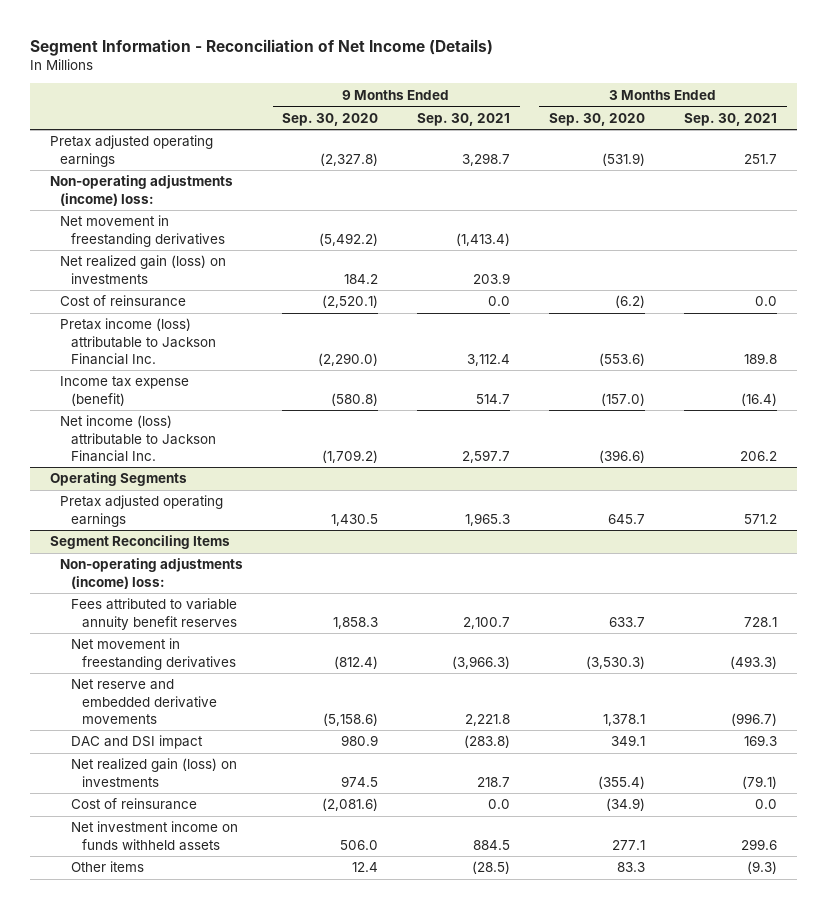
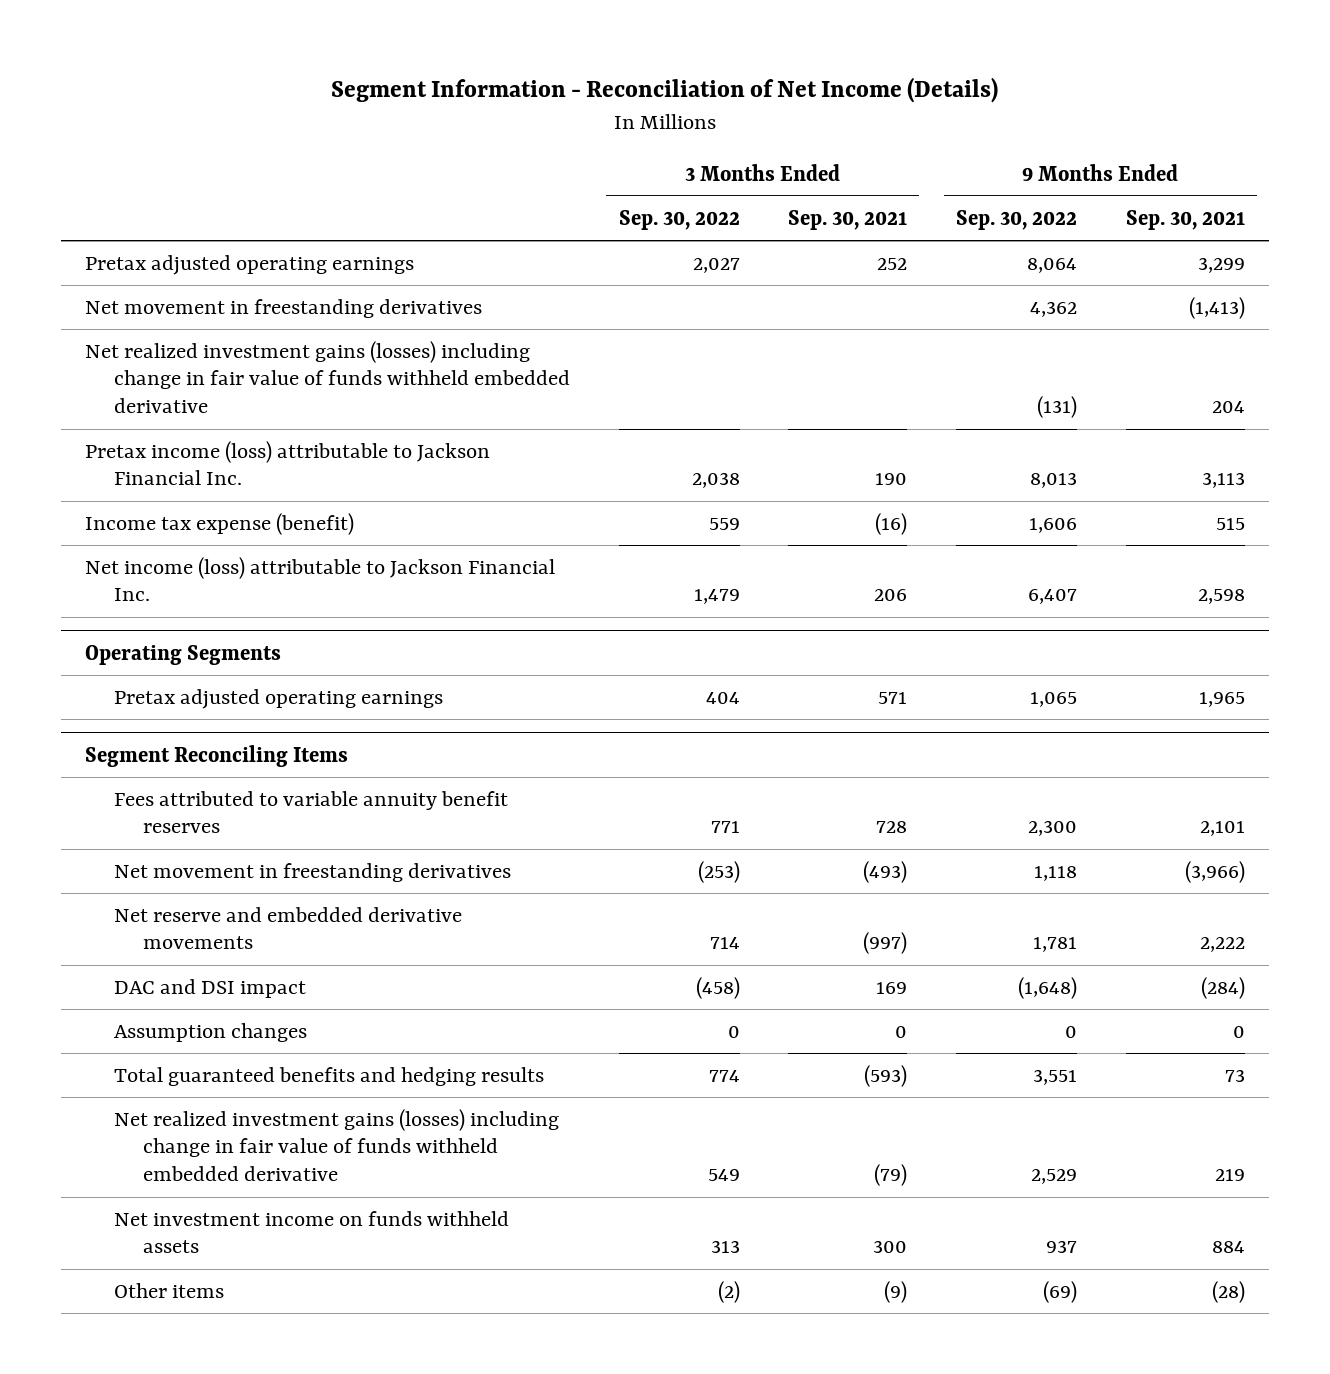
[282,112,379,126] Sep. 30, 2020 -> none
[549,112,646,126] Sep. 30, 2020 -> none
none -> [618,209,740,230] Sep. 30, 2022
none -> [955,209,1077,230] Sep. 30, 2022
[49,175,233,206] Non-operating adjustments (income) loss: -> none
[60,295,187,308] Cost of reinsurance -> none
[462,152,511,166] 3,298.7 -> [1197,256,1245,273] 3,299
[744,153,778,164] 251.7 -> [877,257,908,270] 252
[456,232,511,246] (1,413.4) -> [1188,296,1245,319] (1,413)
[60,255,227,284] Net realized gain (loss) on investments -> [85,340,570,414] Net realized investment gains (losses) including change in fair value of funds withheld embedded derivative
[473,272,511,284] 203.9 -> [1211,401,1245,414] 204
[467,353,511,366] 3,112.4 -> [1201,472,1245,489] 3,113
[744,352,778,364] 189.8 -> [875,473,908,486] 190
[476,393,511,404] 514.7 -> [1215,517,1245,530] 515
[741,392,778,406] (16.4) -> [875,512,908,535] (16)
[462,449,511,463] 2,597.7 -> [1197,589,1245,605] 2,598
[740,450,778,461] 206.2 -> [874,589,908,602] 206
[465,512,511,526] 1,965.3 -> [1198,691,1245,707] 1,965
[744,513,778,524] 571.2 -> [878,691,908,704] 571
[60,558,244,589] Non-operating adjustments (income) loss: -> none
[71,798,198,811] Cost of reinsurance -> none
[463,616,511,629] 2,100.7 -> [1199,821,1245,837] 2,101
[744,616,778,627] 728.1 -> [876,821,908,834] 728
[452,655,511,669] (3,966.3) -> [1184,860,1245,883] (3,966)
[730,655,778,669] (493.3) -> [863,860,908,883] (493)
[465,713,511,726] 2,221.8 -> [1199,937,1245,953] 2,222
[731,712,778,726] (996.7) -> [863,932,908,955] (997)
[464,735,511,749] (283.8) -> [1200,976,1245,999] (284)
[744,735,778,747] 169.3 -> [876,981,908,994] 169
none -> [113,1022,307,1042] Assumption changes
none -> [113,1066,544,1086] Total guaranteed benefits and hedging results
[71,758,238,787] Net realized gain (loss) on investments -> [113,1108,559,1182] Net realized investment gains (losses) including change in fair value of funds withheld embedded derivative
[477,776,511,787] 218.7 -> [1214,1169,1245,1182] 219
[742,775,778,789] (79.1) -> [874,1164,908,1187] (79)
[473,839,511,850] 884.5 -> [1211,1241,1245,1254] 884
[741,838,778,850] 299.6 -> [873,1240,908,1254] 300
[472,861,511,875] (28.5) -> [1211,1280,1245,1303] (28)
[747,861,778,875] (9.3) -> [884,1280,908,1303] (9)

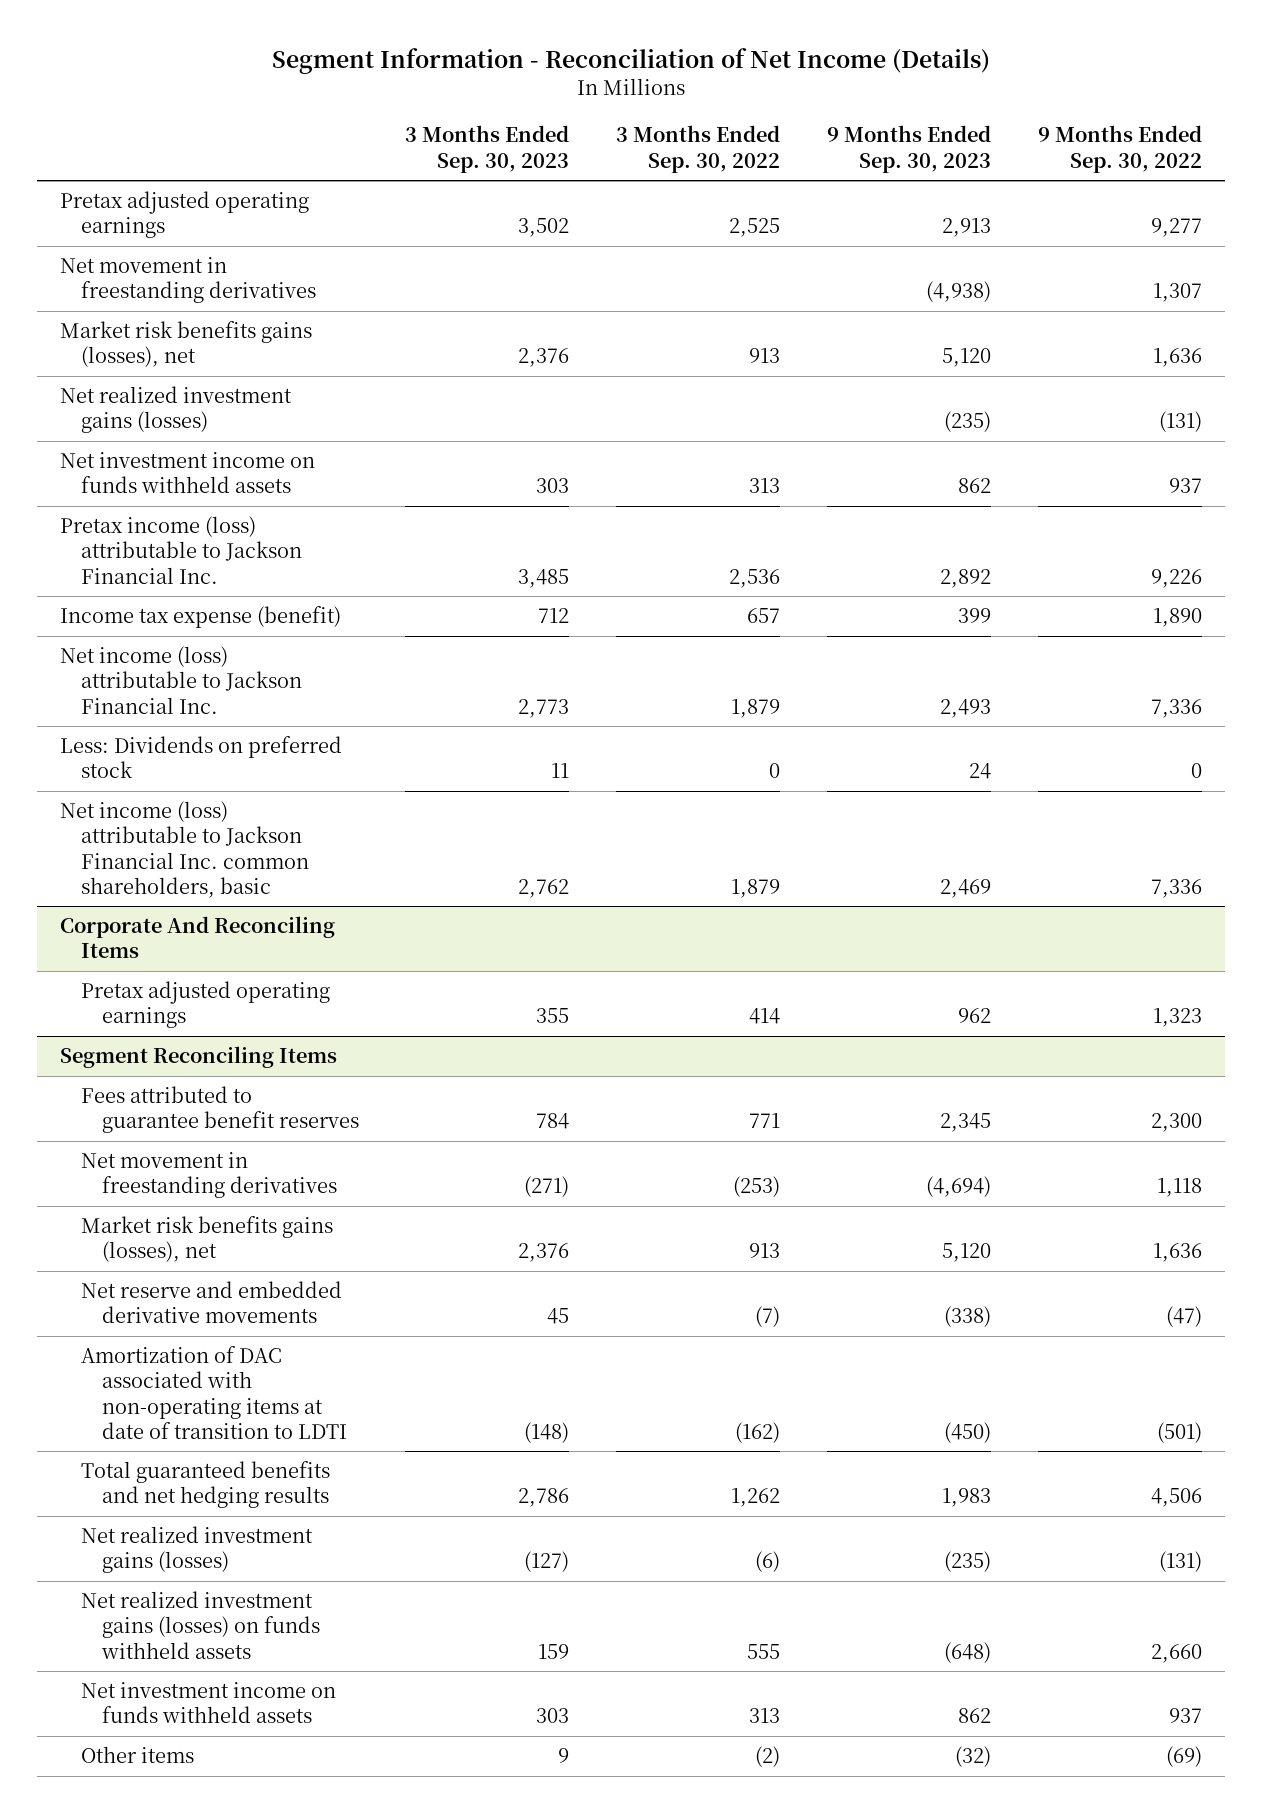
[788,209,908,230] Sep. 30, 2021 -> none
[1125,209,1245,230] Sep. 30, 2021 -> none
none -> [405,125,570,173] 3 Months Ended Sep. 30, 2023
none -> [826,125,991,173] 9 Months Ended Sep. 30, 2023
[85,644,282,665] Operating Segments -> none
[692,257,740,273] 2,027 -> [729,218,781,238] 2,525
[1026,257,1077,273] 8,064 -> [1150,218,1202,238] 9,277
[1029,300,1077,317] 4,362 -> [1152,283,1202,303] 1,307
none -> [60,321,313,368] Market risk benefits gains (losses), net
[85,340,570,414] Net realized investment gains (losses) including change in fair value of funds withheld embedded derivative -> [60,386,293,434] Net realized investment gains (losses)
none -> [60,452,316,494] Net investment income on funds withheld assets
[691,472,740,489] 2,038 -> [729,568,781,588] 2,536
[1029,472,1077,489] 8,013 -> [1150,568,1202,588] 9,226
[708,517,740,530] 559 -> [747,608,781,624] 657
[1028,517,1077,533] 1,606 -> [1152,608,1202,628] 1,890
[693,589,740,605] 1,479 -> [731,698,781,718] 1,879
[1027,589,1077,605] 6,407 -> [1150,698,1202,718] 7,336
none -> [60,736,343,779] Less: Dividends on preferred stock
none -> [60,801,309,898] Net income (loss) attributable to Jackson Financial Inc. common shareholders, basic
none -> [60,916,336,959] Corporate And Reconciling Items
[705,691,740,704] 404 -> [749,1008,781,1025] 414
[1029,691,1077,707] 1,065 -> [1152,1008,1202,1028] 1,323
[113,790,508,834] Fees attributed to variable annuity benefit reserves -> [80,1086,359,1134] Fees attributed to guarantee benefit reserves
[113,978,306,998] DAC and DSI impact -> none
[113,1022,307,1042] Assumption changes -> none
none -> [80,1216,333,1263] Market risk benefits gains (losses), net
[709,937,740,950] 714 -> [755,1306,781,1328] (7)
[1032,937,1077,953] 1,781 -> [1165,1306,1202,1328] (47)
none -> [80,1346,347,1439] Amortization of DAC associated with non-operating items at date of transition to LDTI
[113,1066,544,1086] Total guaranteed benefits and hedging results -> [80,1461,330,1509] Total guaranteed benefits and net hedging results
[708,1069,740,1082] 774 -> [731,1488,781,1508] 1,262
[1032,1068,1077,1085] 3,551 -> [1150,1488,1202,1508] 4,506
[113,1108,559,1182] Net realized investment gains (losses) including change in fair value of funds withheld embedded derivative -> [80,1526,313,1574] Net realized investment gains (losses)
[707,1169,740,1182] 549 -> [755,1551,781,1573] (6)
[1030,1169,1077,1185] 2,529 -> [1158,1551,1202,1573] (131)
none -> [80,1591,320,1659] Net realized investment gains (losses) on funds withheld assets

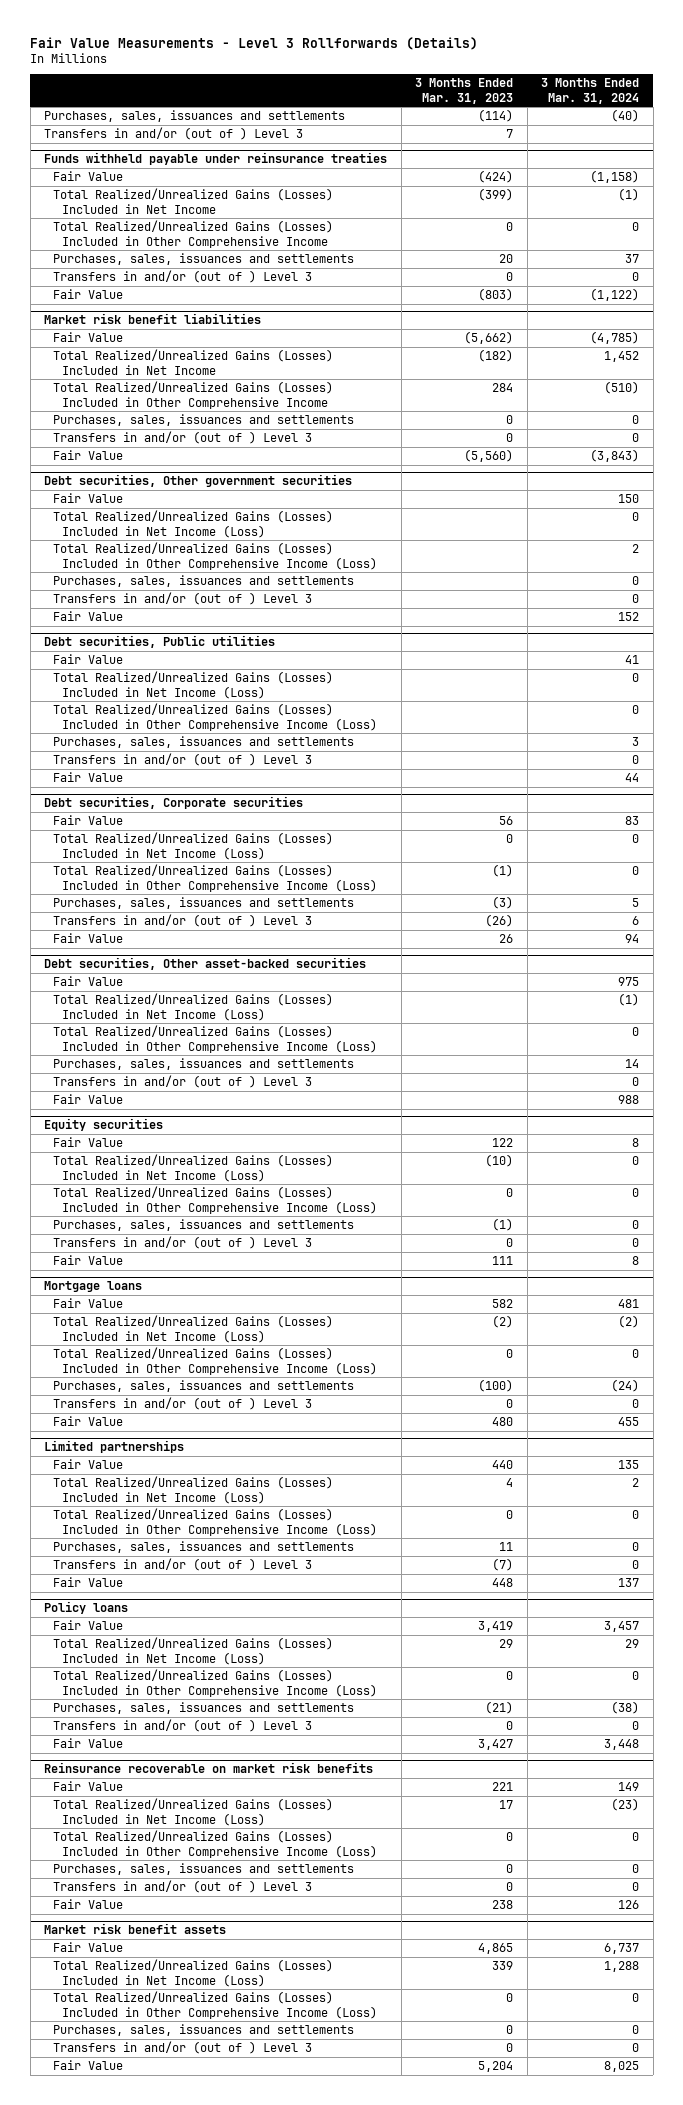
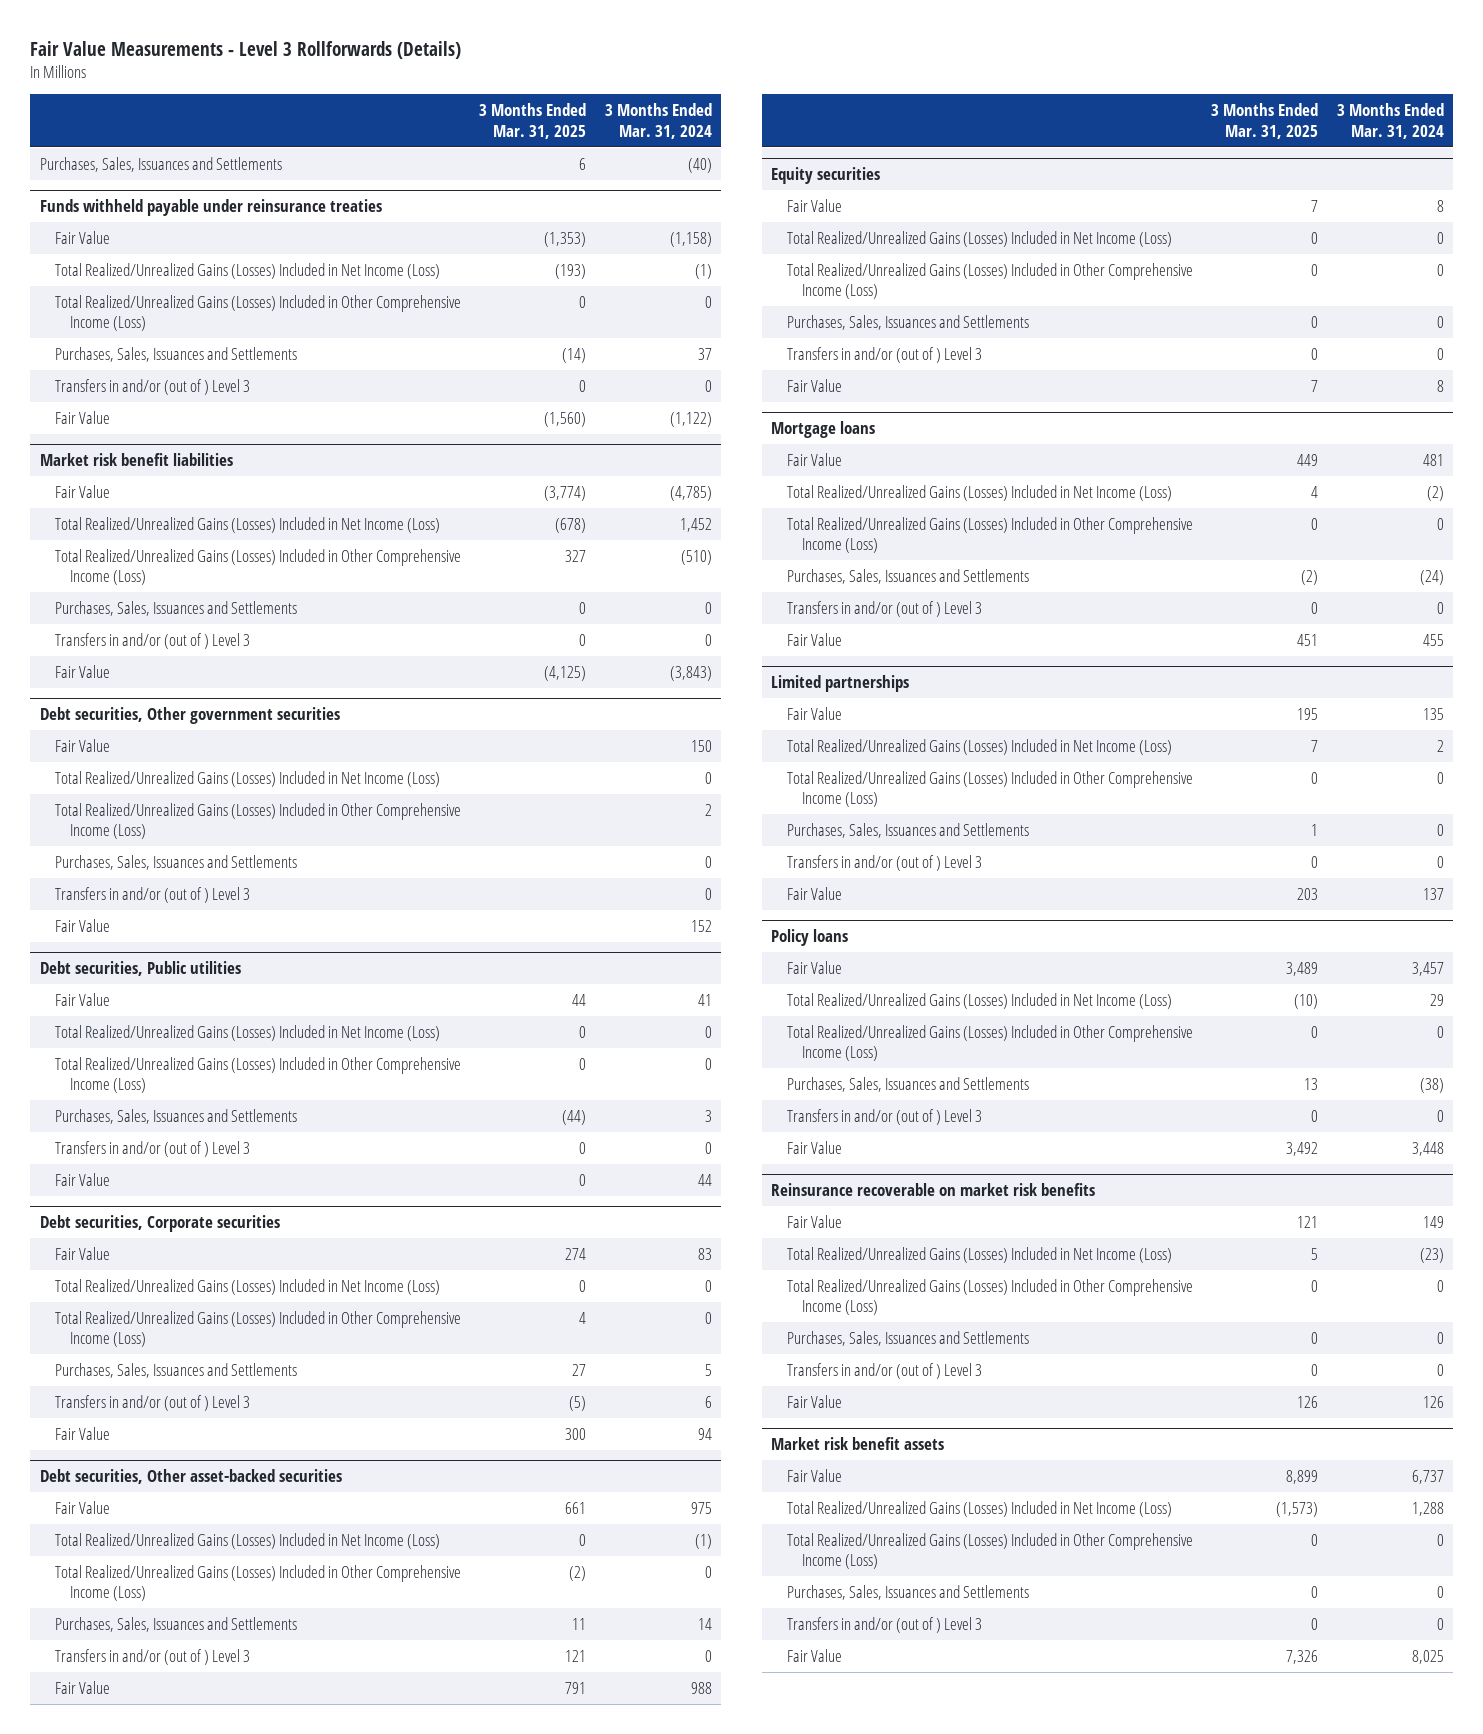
[415,78,514,104] 3 Months Ended Mar. 31, 2023 -> none
none -> [479,103,587,139] 3 Months Ended Mar. 31, 2025
[44,127,304,141] Transfers in and/or (out of ) Level 3 -> none
[44,110,346,123] Purchases, sales, issuances and settlements -> [39,156,282,172] Purchases, Sales, Issuances and Settlements
[52,188,333,214] Total Realized/Unrealized Gains (Losses) Included in Net Income -> [54,262,440,279] Total Realized/Unrealized Gains (Losses) Included in Net Income (Loss)
[52,220,333,248] Total Realized/Unrealized Gains (Losses) Included in Other Comprehensive Income -> [54,294,461,332] Total Realized/Unrealized Gains (Losses) Included in Other Comprehensive Income (Loss)
[52,253,354,266] Purchases, sales, issuances and settlements -> [54,346,297,362] Purchases, Sales, Issuances and Settlements
[52,349,333,375] Total Realized/Unrealized Gains (Losses) Included in Net Income -> [54,516,440,533] Total Realized/Unrealized Gains (Losses) Included in Net Income (Loss)
[52,381,333,409] Total Realized/Unrealized Gains (Losses) Included in Other Comprehensive Income -> [54,548,461,586] Total Realized/Unrealized Gains (Losses) Included in Other Comprehensive Income (Loss)
[52,414,354,427] Purchases, sales, issuances and settlements -> [54,600,297,616] Purchases, Sales, Issuances and Settlements
[52,575,354,588] Purchases, sales, issuances and settlements -> [54,854,297,870] Purchases, Sales, Issuances and Settlements
[52,736,354,749] Purchases, sales, issuances and settlements -> [54,1108,297,1124] Purchases, Sales, Issuances and Settlements
[52,897,354,910] Purchases, sales, issuances and settlements -> [54,1362,297,1378] Purchases, Sales, Issuances and Settlements
[52,1058,354,1071] Purchases, sales, issuances and settlements -> [54,1616,297,1632] Purchases, Sales, Issuances and Settlements
[52,1219,354,1232] Purchases, sales, issuances and settlements -> [786,314,1029,330] Purchases, Sales, Issuances and Settlements
[52,1380,354,1393] Purchases, sales, issuances and settlements -> [786,568,1029,584] Purchases, Sales, Issuances and Settlements
[52,1541,354,1554] Purchases, sales, issuances and settlements -> [786,822,1029,838] Purchases, Sales, Issuances and Settlements
[52,1702,354,1715] Purchases, sales, issuances and settlements -> [786,1076,1029,1092] Purchases, Sales, Issuances and Settlements
[52,1863,354,1876] Purchases, sales, issuances and settlements -> [786,1330,1029,1346] Purchases, Sales, Issuances and Settlements
[52,2024,354,2037] Purchases, sales, issuances and settlements -> [786,1584,1029,1600] Purchases, Sales, Issuances and Settlements

